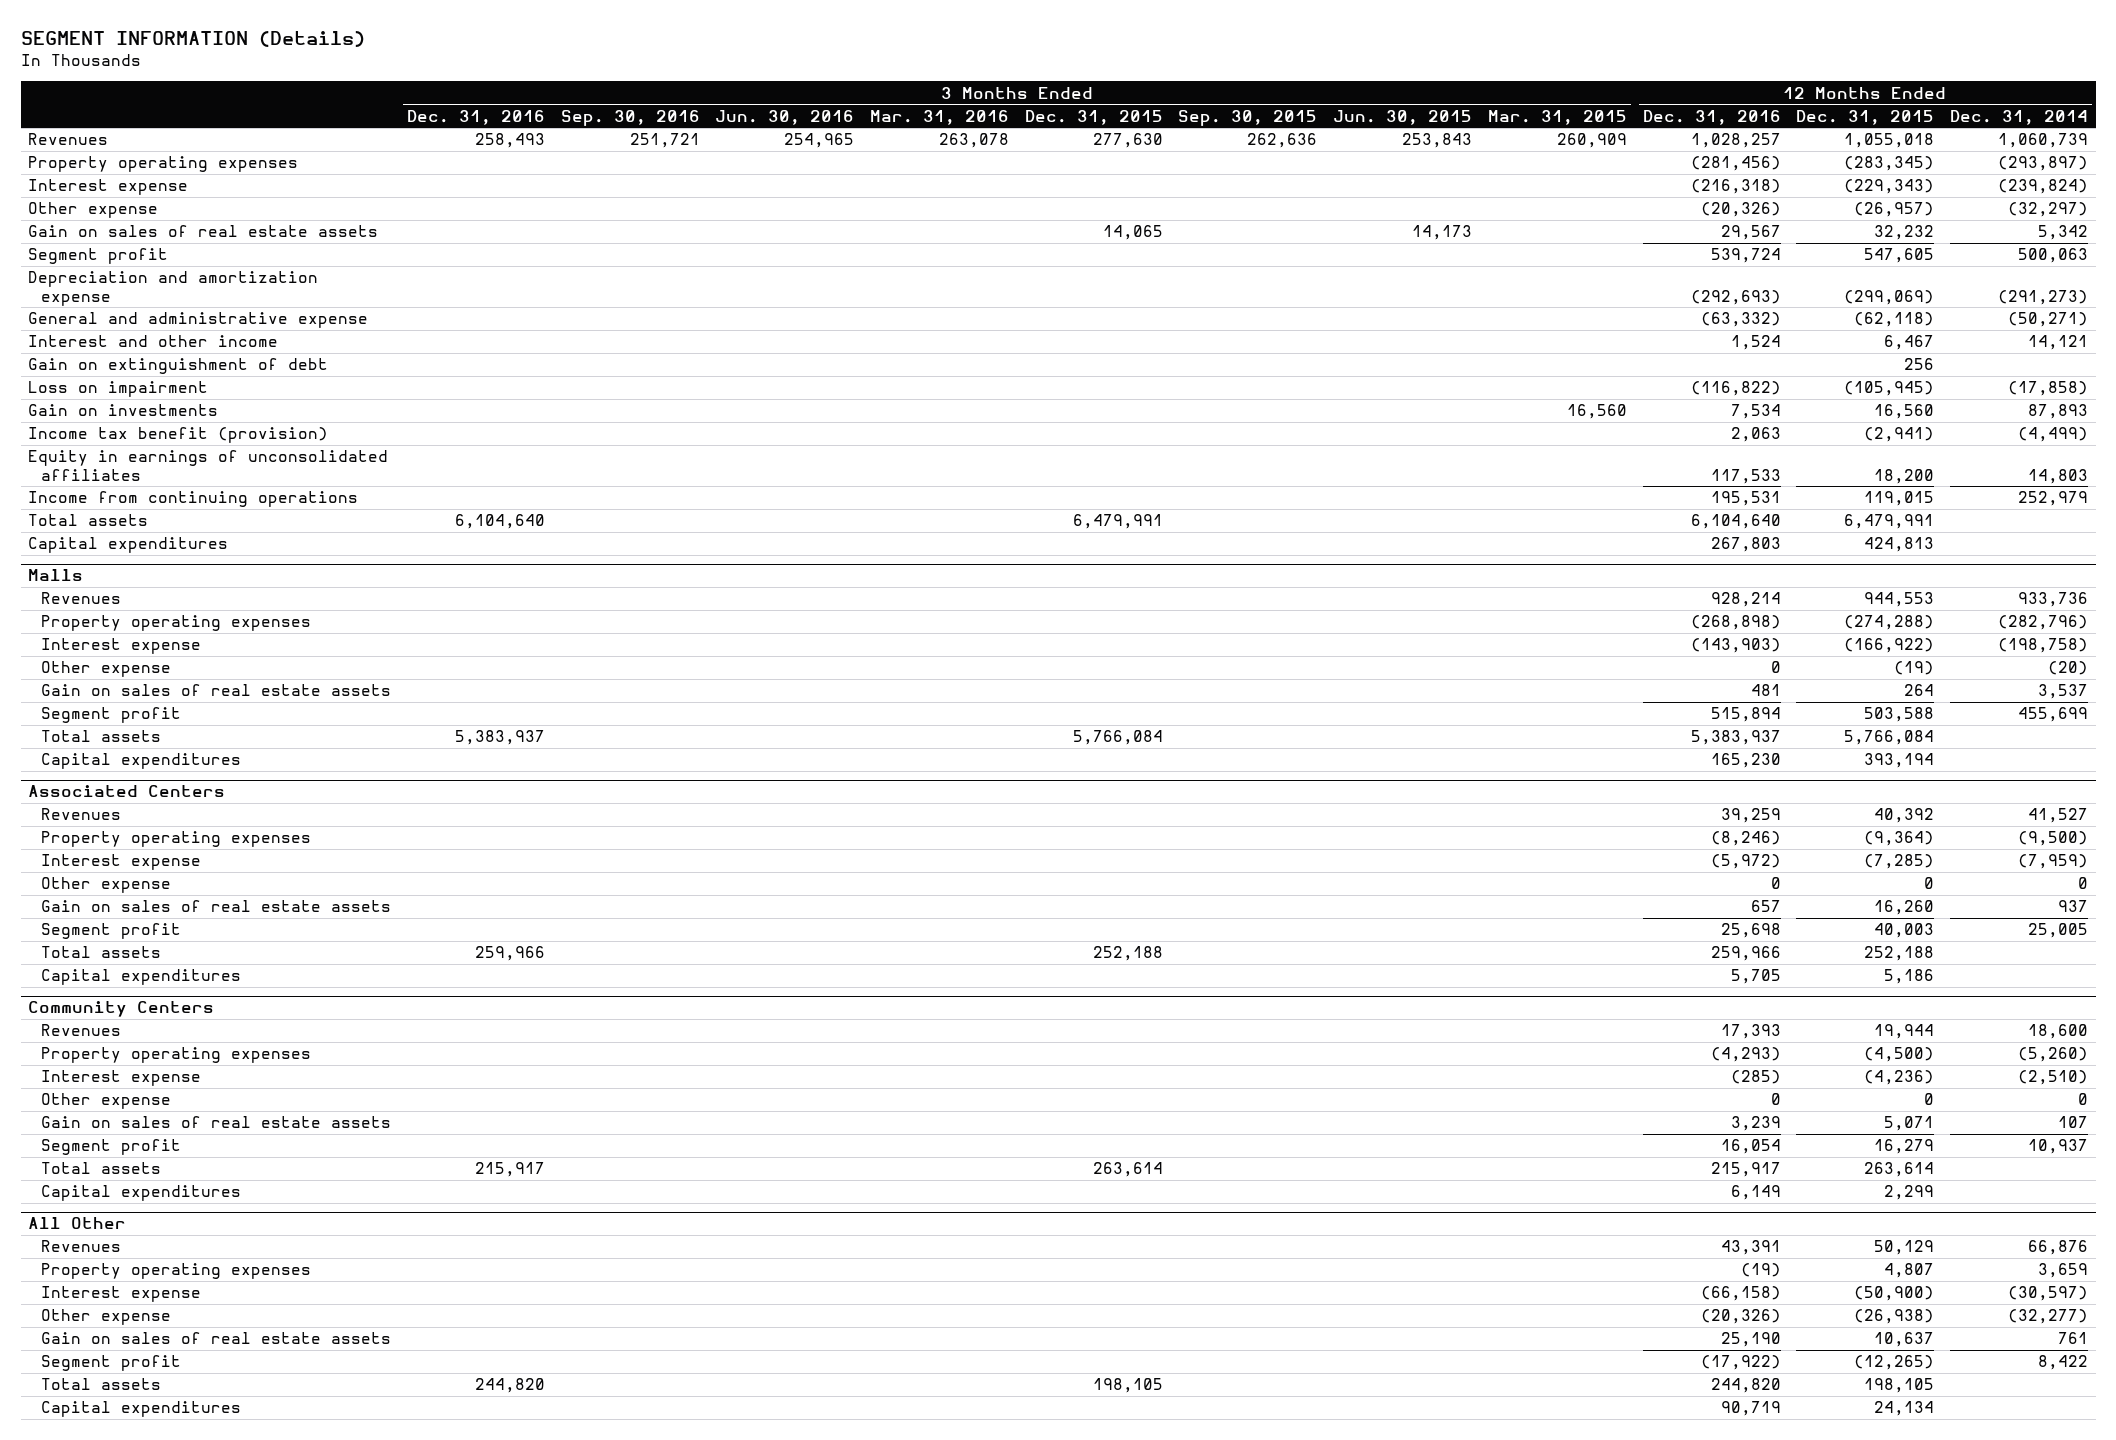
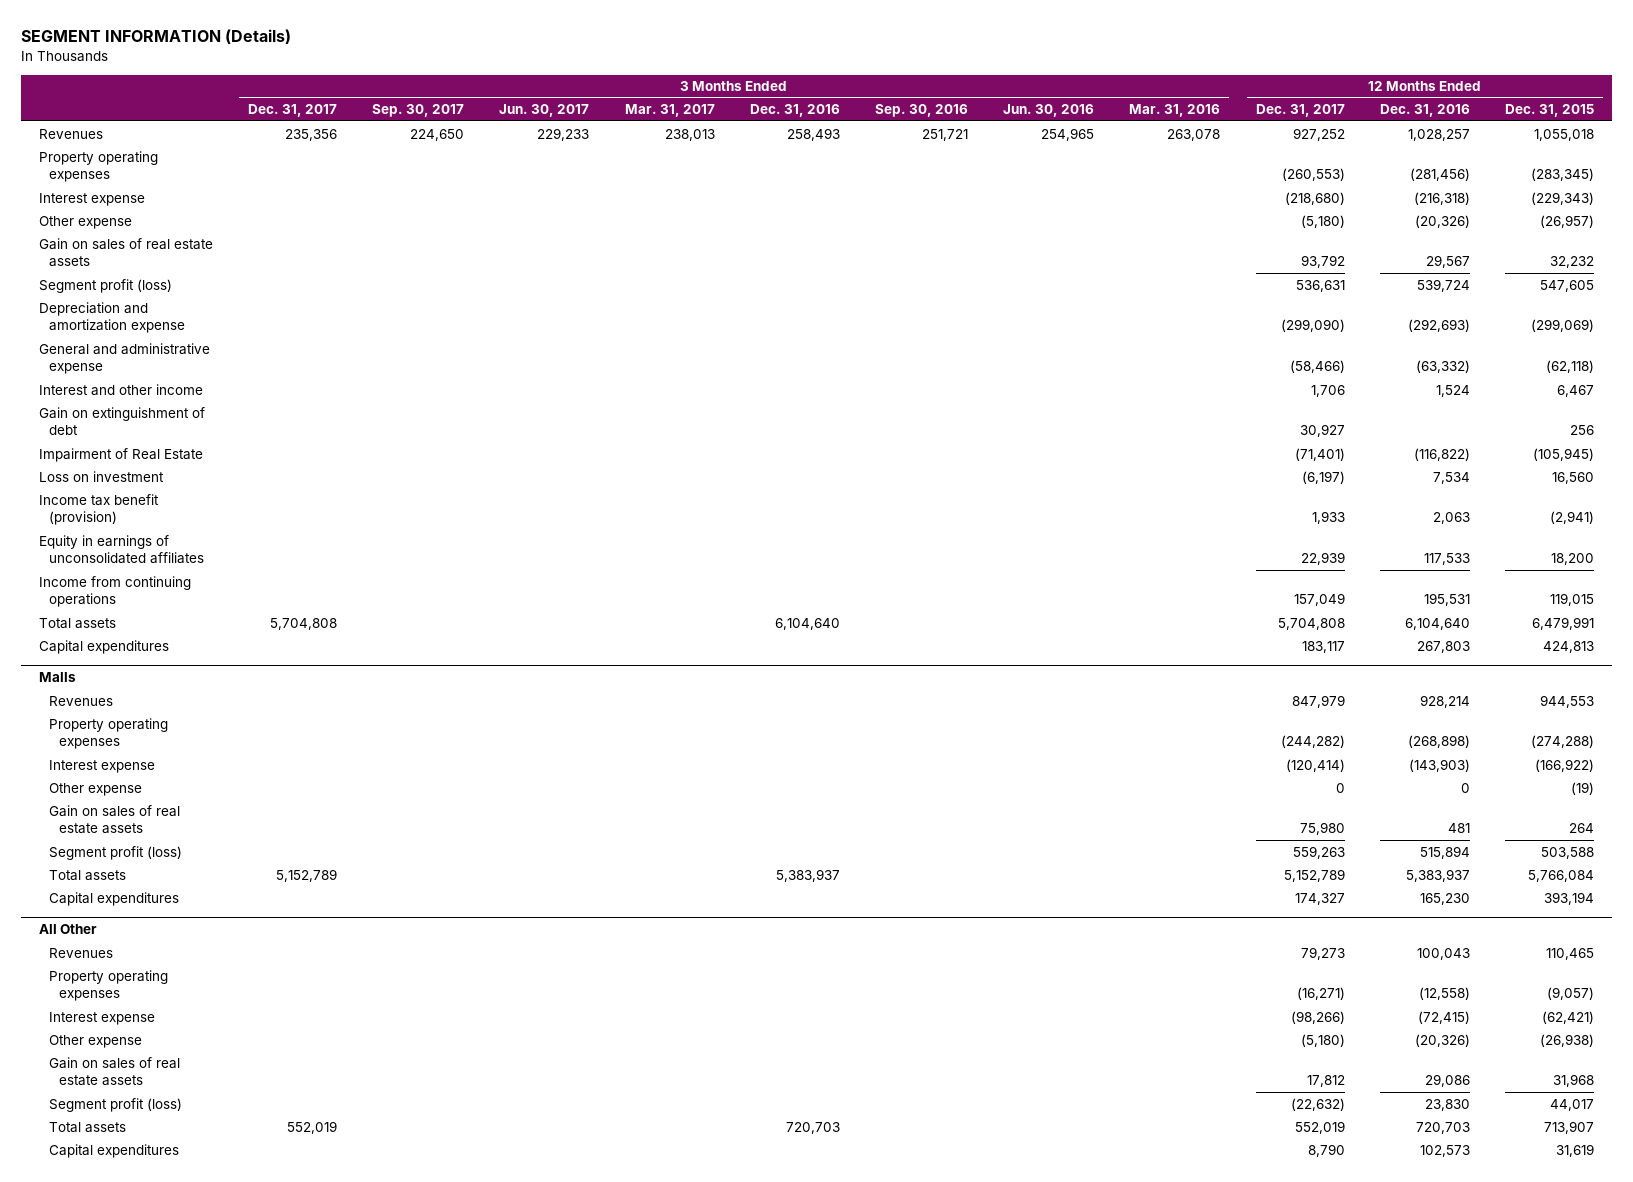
[1024,109,1163,125] Dec. 31, 2015 -> none
[1178,109,1318,126] Sep. 30, 2015 -> none
[1333,109,1473,125] Jun. 30, 2015 -> none
[1487,109,1627,125] Mar. 31, 2015 -> none
[1949,109,2088,125] Dec. 31, 2014 -> none
none -> [248,104,338,118] Dec. 31, 2017
none -> [372,104,465,118] Sep. 30, 2017
none -> [499,104,590,118] Jun. 30, 2017
none -> [624,104,715,118] Mar. 31, 2017
none -> [1255,104,1345,118] Dec. 31, 2017
[28,248,169,265] Segment profit -> [38,278,172,293] Segment profit (loss)
[28,381,209,398] Loss on impairment -> [38,447,203,462] Impairment of Real Estate
[28,404,219,417] Gain on investments -> [38,470,164,482] Loss on investment
[41,707,182,724] Segment profit -> [48,845,182,860] Segment profit (loss)
[28,785,226,798] Associated Centers -> none
[41,808,122,821] Revenues -> none
[41,831,312,848] Property operating expenses -> none
[41,854,202,871] Interest expense -> none
[41,877,172,894] Other expense -> none
[41,900,392,913] Gain on sales of real estate assets -> none
[41,923,182,940] Segment profit -> none
[41,946,162,959] Total assets -> none
[41,969,242,986] Capital expenditures -> none
[28,1001,215,1018] Community Centers -> none
[41,1024,122,1037] Revenues -> none
[41,1047,312,1064] Property operating expenses -> none
[41,1070,202,1087] Interest expense -> none
[41,1093,172,1110] Other expense -> none
[41,1116,392,1129] Gain on sales of real estate assets -> none
[41,1139,182,1156] Segment profit -> none
[41,1162,162,1175] Total assets -> none
[41,1185,242,1202] Capital expenditures -> none
[1720,1240,1781,1256] 43,391 -> [1416,947,1470,960] 100,043
[1874,1240,1935,1256] 50,129 -> [1546,947,1595,960] 110,465
[1740,1263,1781,1278] (19) -> [1418,987,1470,1001] (12,558)
[1884,1263,1935,1279] 4,807 -> [1547,987,1595,1001] (9,057)
[1700,1286,1781,1302] (66,158) -> [1417,1010,1470,1024] (72,415)
[1854,1286,1935,1302] (50,900) -> [1542,1010,1595,1024] (62,421)
[1720,1332,1781,1348] 25,190 -> [1424,1074,1470,1088] 29,086
[1874,1332,1935,1348] 10,637 -> [1553,1074,1595,1088] 31,968
[41,1355,182,1372] Segment profit -> [48,1097,182,1112] Segment profit (loss)
[1700,1355,1781,1371] (17,922) -> [1424,1098,1470,1111] 23,830
[1854,1355,1935,1371] (12,265) -> [1550,1098,1595,1111] 44,017
[474,1378,545,1394] 244,820 -> [785,1121,840,1134] 720,703
[1710,1378,1781,1394] 244,820 -> [1415,1121,1470,1134] 720,703
[1864,1378,1935,1394] 198,105 -> [1544,1120,1595,1134] 713,907
[1720,1401,1781,1417] 90,719 -> [1419,1144,1470,1157] 102,573
[1874,1401,1935,1417] 24,134 -> [1556,1143,1595,1157] 31,619

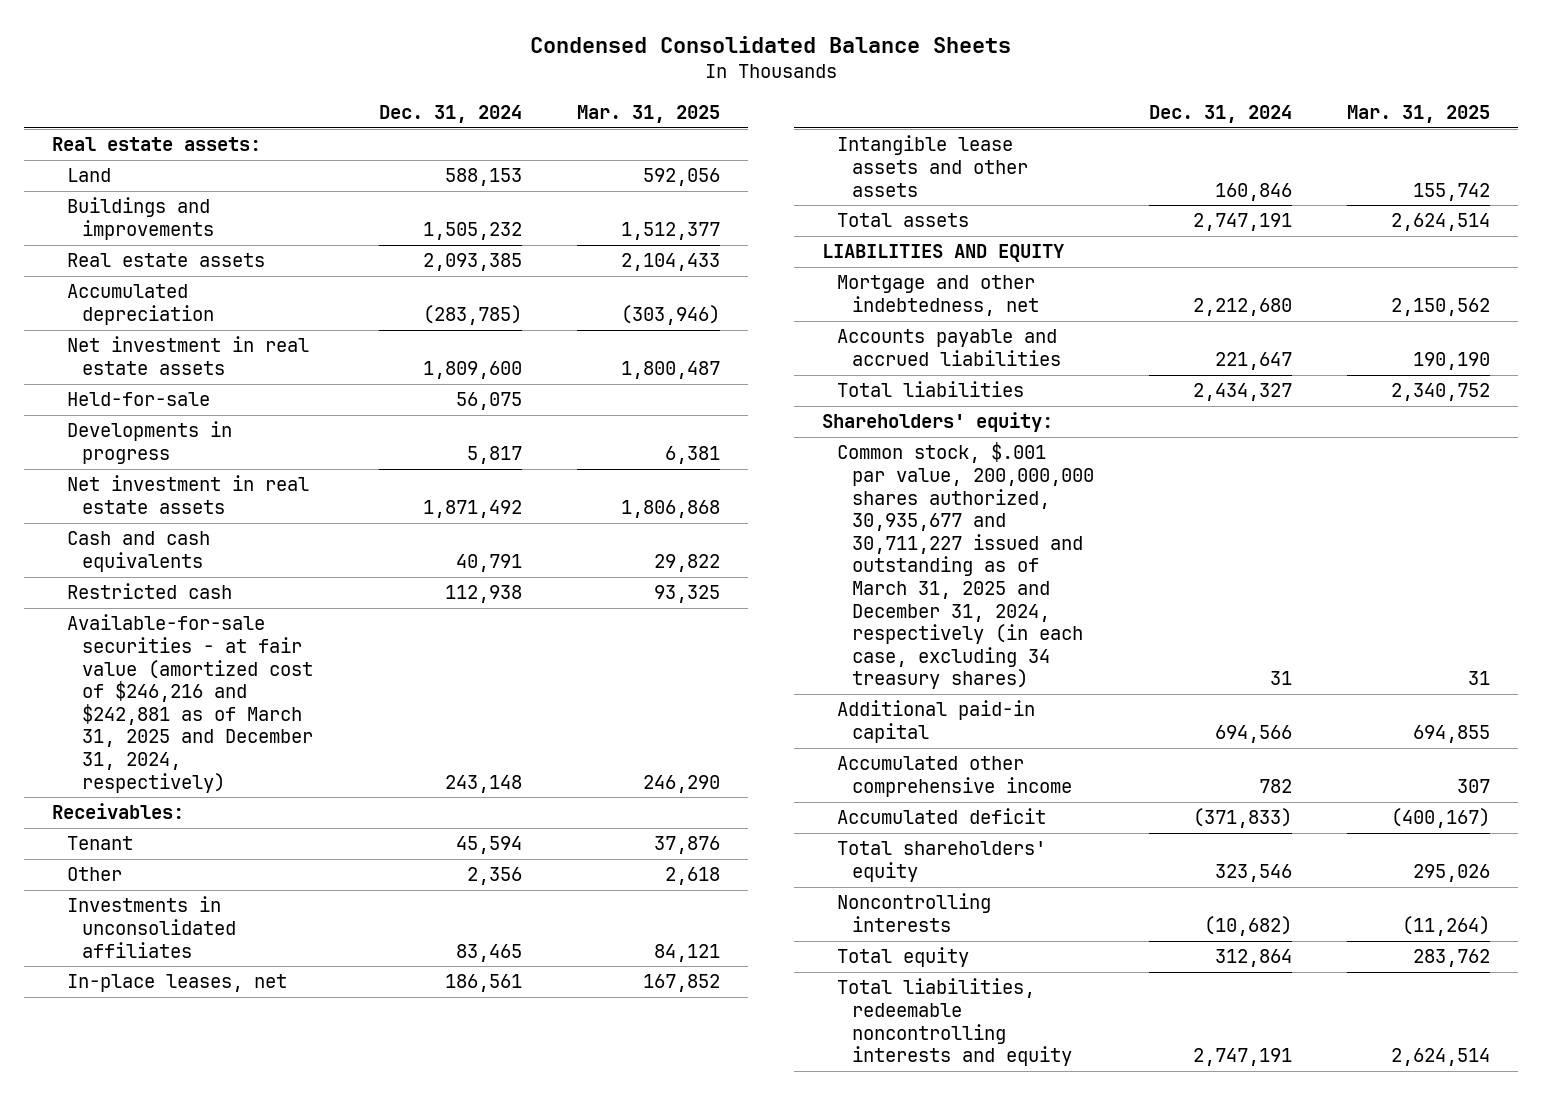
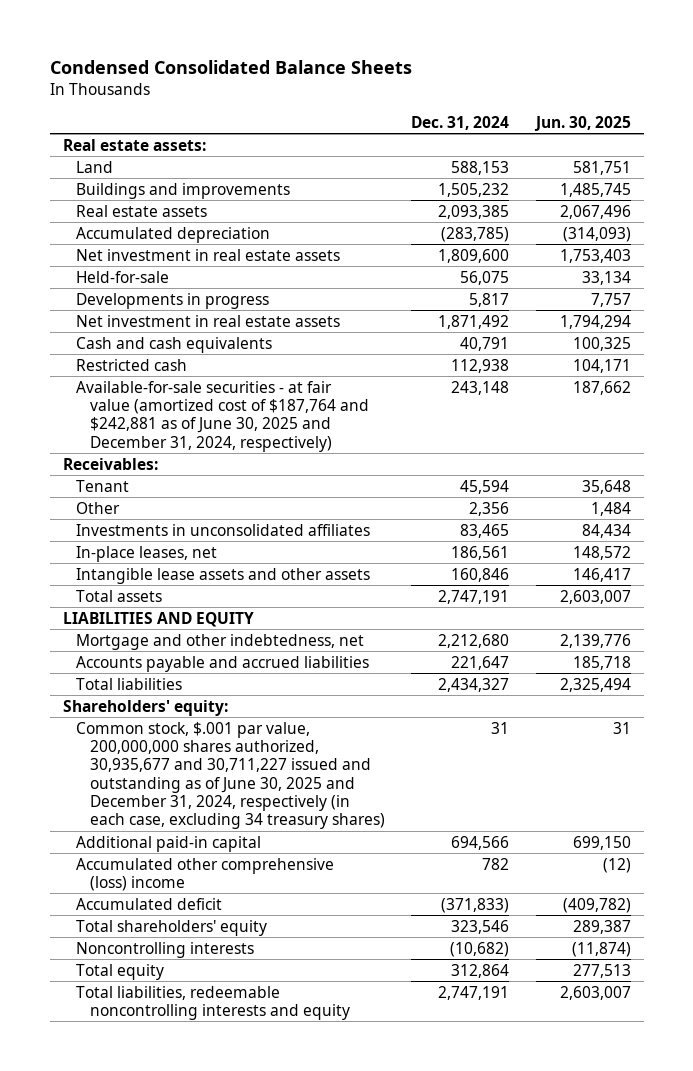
[577,104,721,123] Mar. 31, 2025 -> none
none -> [533,115,631,131] Jun. 30, 2025
[66,614,314,793] Available-for-sale securities - at fair value (amortized cost of $246,216 and $242,881 as of March 31, 2025 and December 31, 2024, respectively) -> [76,380,370,452] Available-for-sale securities - at fair value (amortized cost of $187,764 and $242,881 as of June 30, 2025 and December 31, 2024, respectively)
[836,442,1094,690] Common stock, $.001 par value, 200,000,000 shares authorized, 30,935,677 and 30,711,227 issued and outstanding as of March 31, 2025 and December 31, 2024, respectively (in each case, excluding 34 treasury shares) -> [76,721,386,830] Common stock, $.001 par value, 200,000,000 shares authorized, 30,935,677 and 30,711,227 issued and outstanding as of June 30, 2025 and December 31, 2024, respectively (in each case, excluding 34 treasury shares)
[836,756,1072,797] Accumulated other comprehensive income -> [76,857,335,892] Accumulated other comprehensive (loss) income

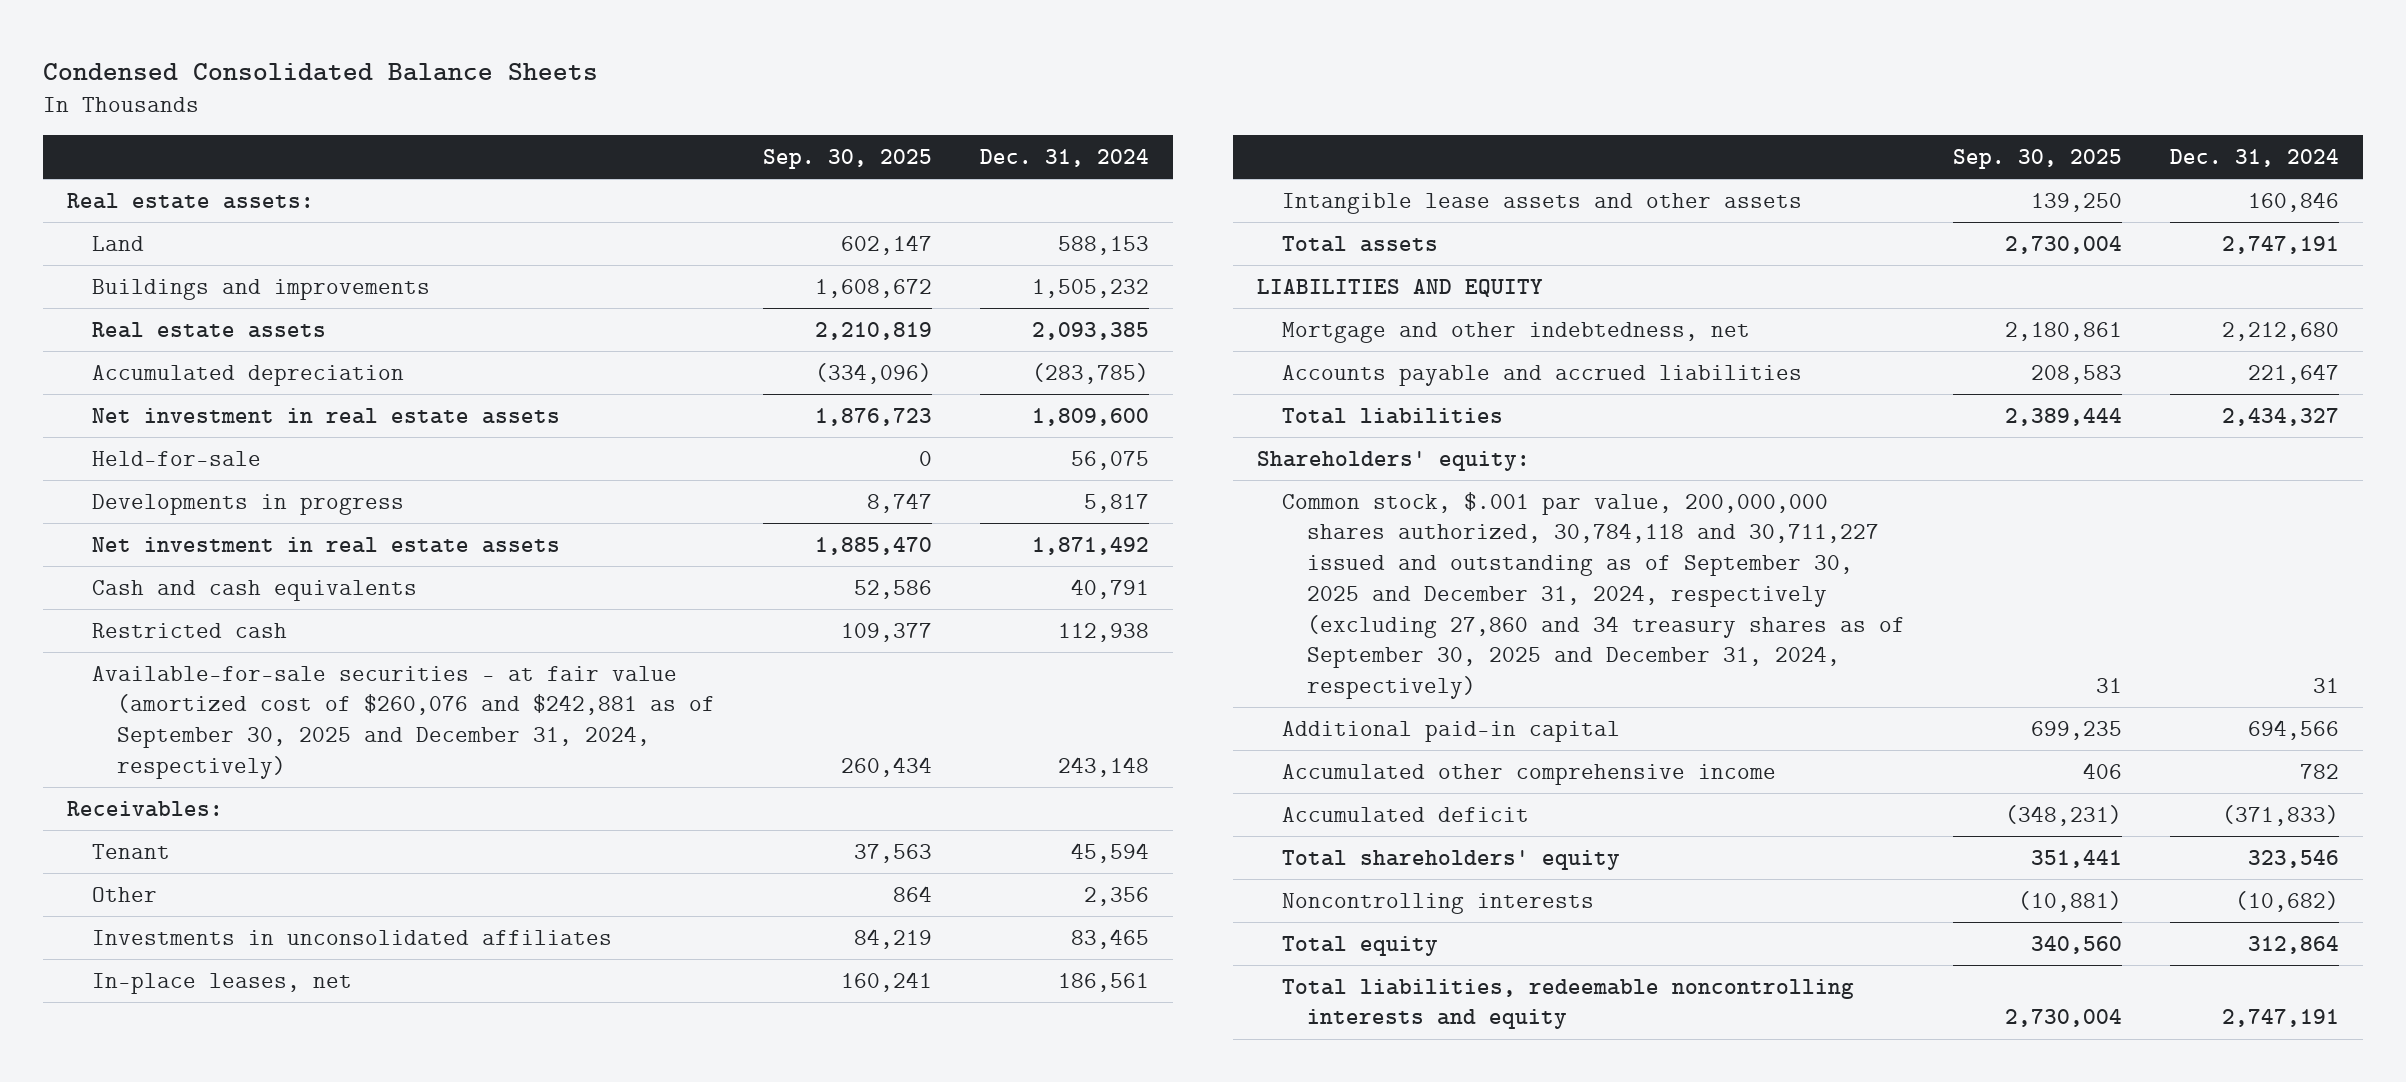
[533,115,631,131] Jun. 30, 2025 -> none
none -> [763,149,933,170] Sep. 30, 2025
[76,380,370,452] Available-for-sale securities - at fair value (amortized cost of $187,764 and $242,881 as of June 30, 2025 and December 31, 2024, respectively) -> [91,665,716,779] Available-for-sale securities - at fair value (amortized cost of $260,076 and $242,881 as of September 30, 2025 and December 31, 2024, respectively)
[76,721,386,830] Common stock, $.001 par value, 200,000,000 shares authorized, 30,935,677 and 30,711,227 issued and outstanding as of June 30, 2025 and December 31, 2024, respectively (in each case, excluding 34 treasury shares) -> [1282,491,1906,700] Common stock, $.001 par value, 200,000,000 shares authorized, 30,784,118 and 30,711,227 issued and outstanding as of September 30, 2025 and December 31, 2024, respectively (excluding 27,860 and 34 treasury shares as of September 30, 2025 and December 31, 2024, respectively)
[76,857,335,892] Accumulated other comprehensive (loss) income -> [1282,763,1777,785] Accumulated other comprehensive income

